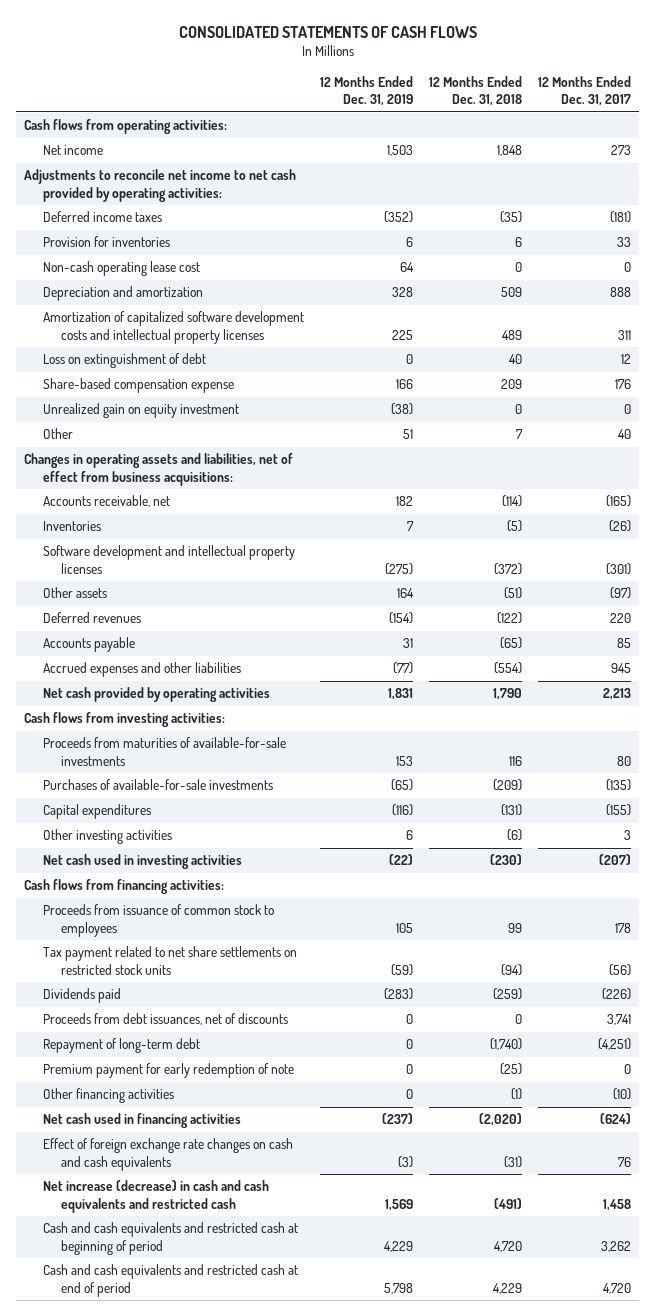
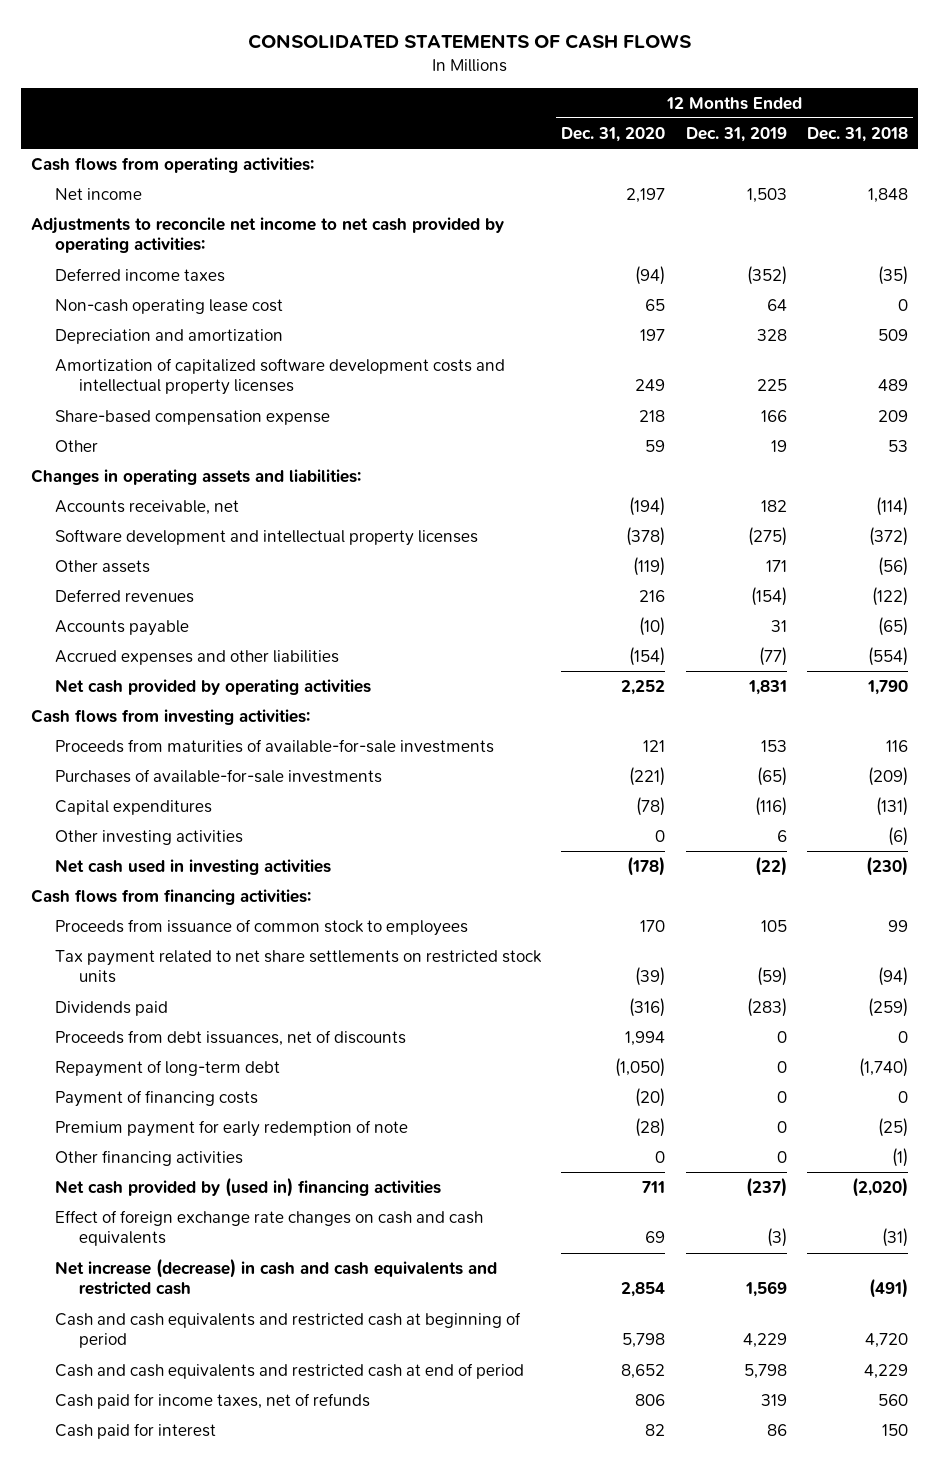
[537,76,631,107] 12 Months Ended Dec. 31, 2017 -> none
none -> [561,126,666,142] Dec. 31, 2020
[42,236,170,248] Provision for inventories -> none
[42,353,206,369] Loss on extinguishment of debt -> none
[42,403,239,419] Unrealized gain on equity investment -> none
[402,429,413,440] 51 -> [770,439,787,452] 19
[515,429,523,440] 7 -> [887,439,908,452] 53
[24,453,294,486] Changes in operating assets and liabilities, net of effect from business acquisitions: -> [31,468,362,485] Changes in operating assets and liabilities:
[42,521,101,532] Inventories -> none
[396,588,414,599] 164 -> [765,559,787,572] 171
[503,587,522,600] (51) -> [877,556,908,576] (56)
none -> [55,1089,259,1107] Payment of financing costs
[42,1113,241,1129] Net cash used in financing activities -> [55,1176,442,1197] Net cash provided by (used in) financing activities
none -> [55,1392,371,1409] Cash paid for income taxes, net of refunds
none -> [55,1422,217,1439] Cash paid for interest

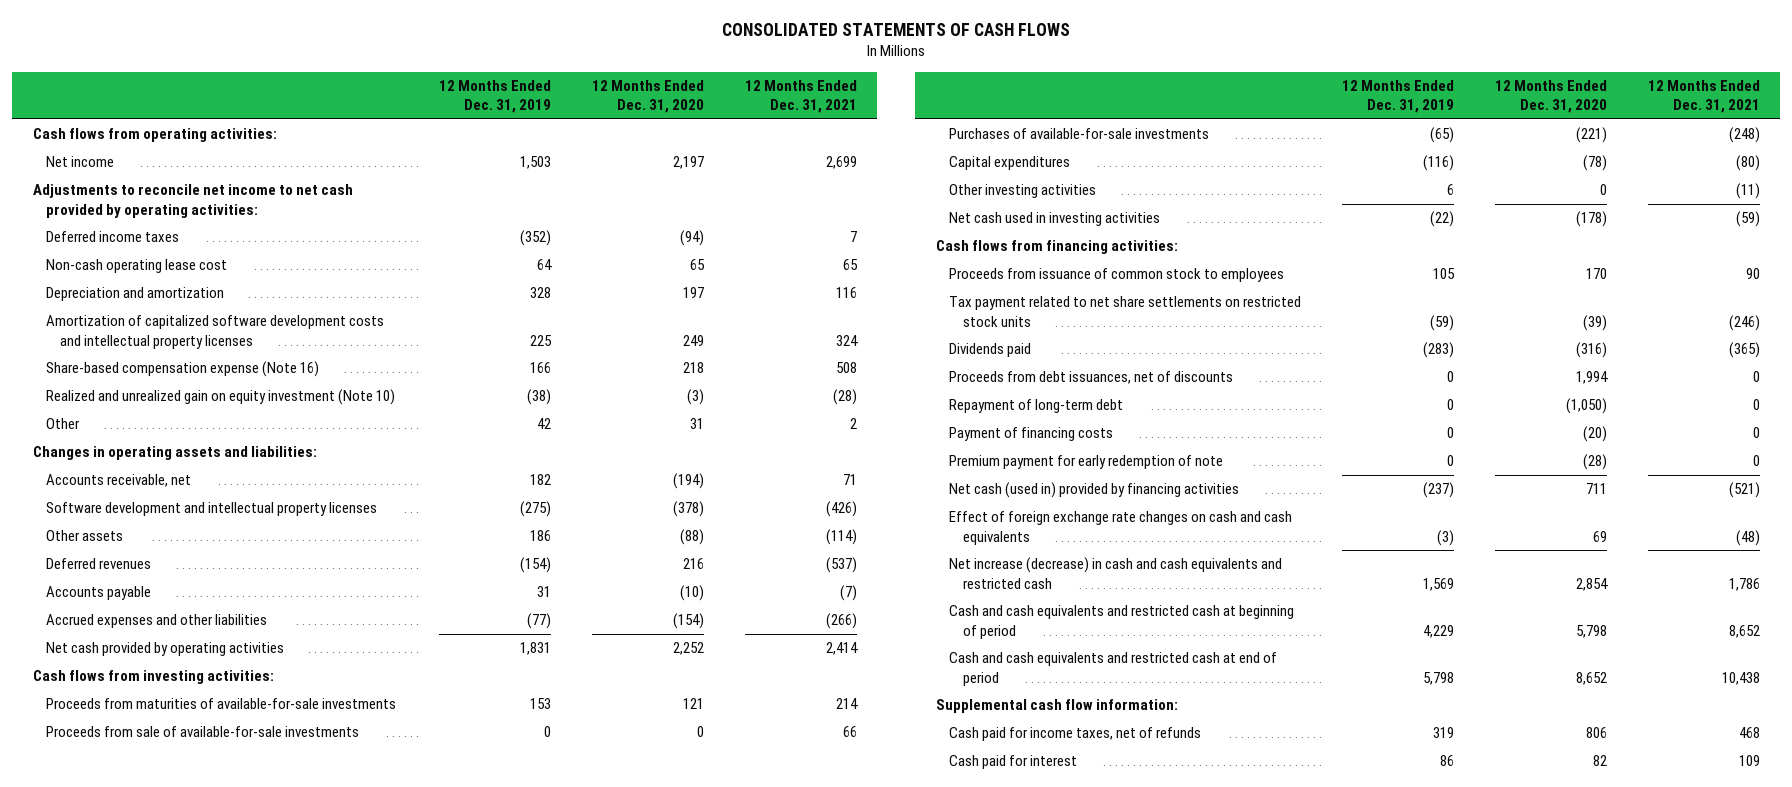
[806,126,908,142] Dec. 31, 2018 -> none
none -> [744,79,857,114] 12 Months Ended Dec. 31, 2021
[55,409,331,425] Share-based compensation expense -> [46,361,320,378] Share-based compensation expense (Note 16)
none -> [46,389,396,406] Realized and unrealized gain on equity investment (Note 10)
[645,439,666,452] 59 -> [689,418,704,430] 31
[770,439,787,452] 19 -> [537,418,552,430] 42
[633,556,666,576] (119) -> [679,529,704,546] (88)
[765,559,787,572] 171 -> [530,530,552,542] 186
none -> [46,726,360,738] Proceeds from sale of available-for-sale investments
[55,1149,244,1166] Other financing activities -> none
[55,1176,442,1197] Net cash provided by (used in) financing activities -> [949,482,1240,499] Net cash (used in) provided by financing activities
none -> [935,699,1178,714] Supplemental cash flow information:

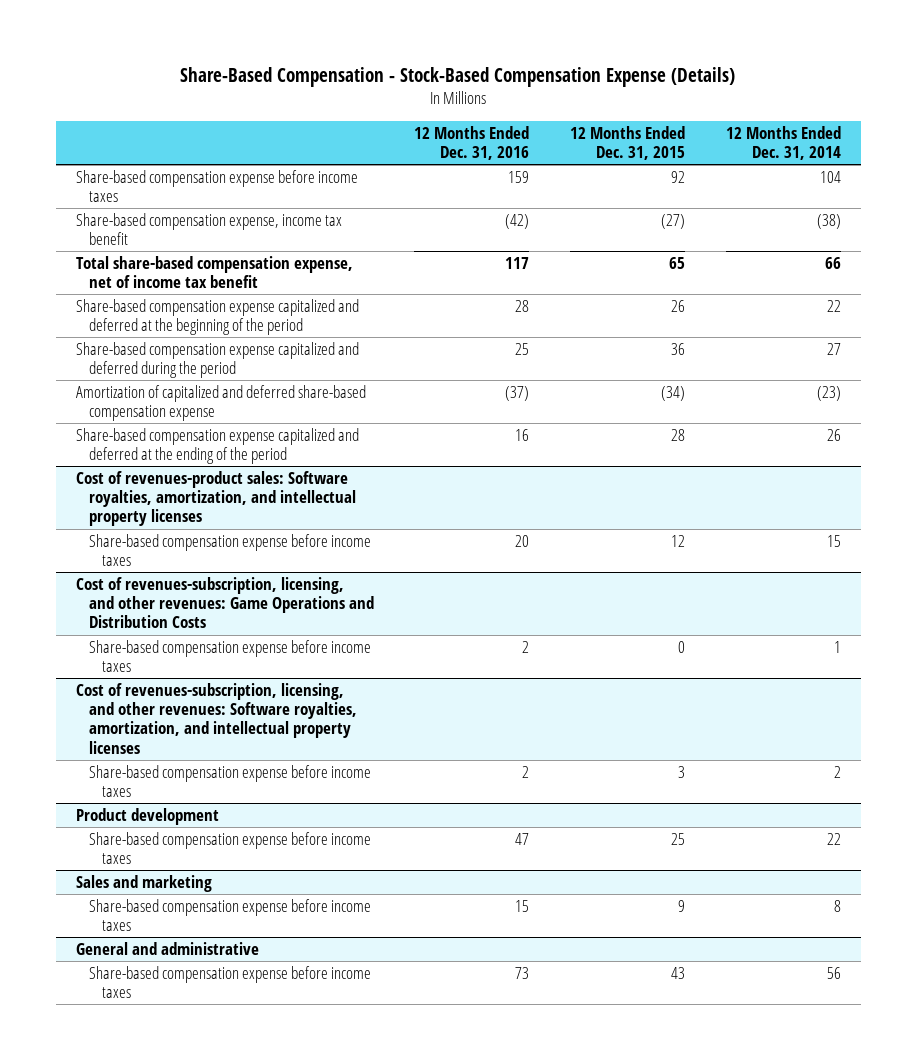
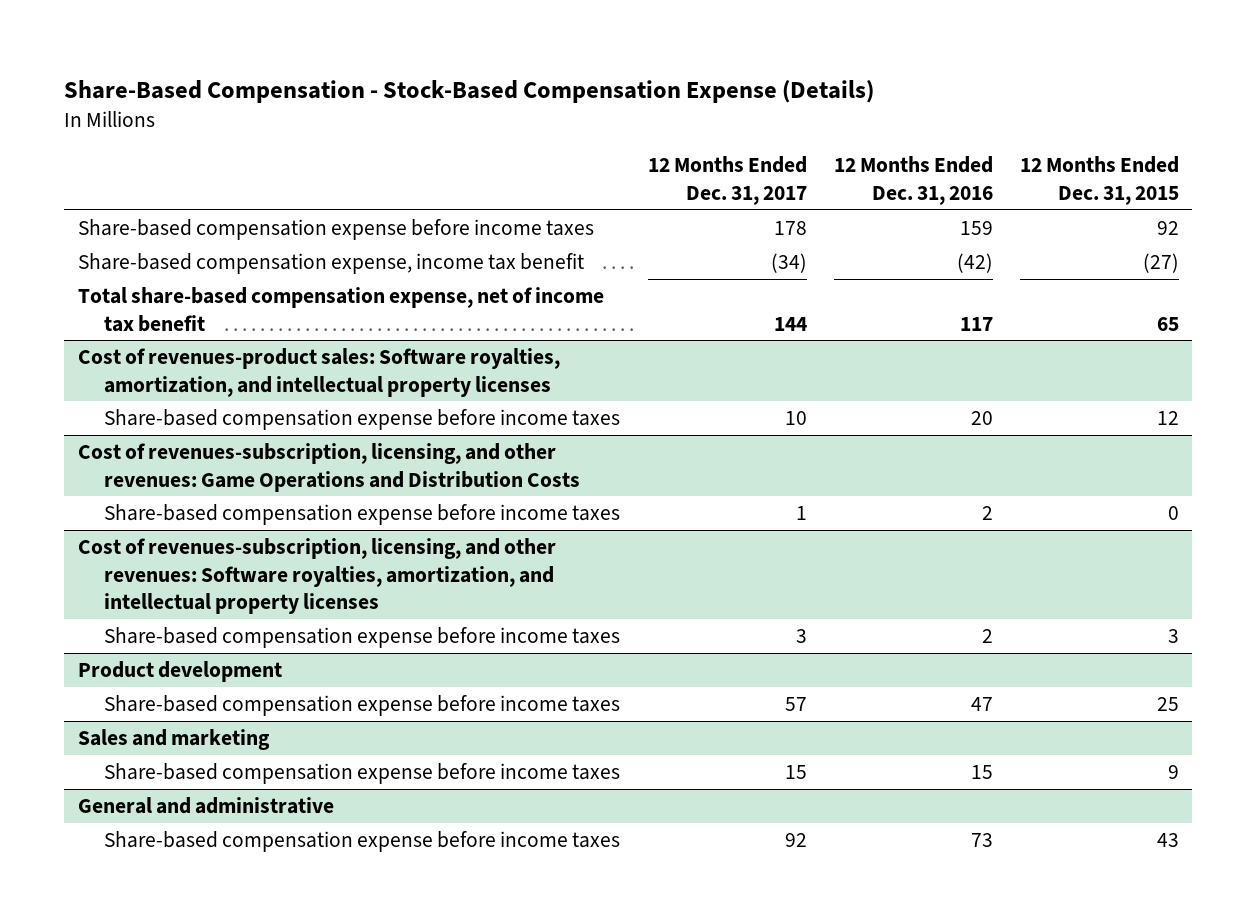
[725,125,841,160] 12 Months Ended Dec. 31, 2014 -> none
none -> [647,156,807,205] 12 Months Ended Dec. 31, 2017
[75,298,359,336] Share-based compensation expense capitalized and deferred at the beginning of the period -> none
[75,341,359,379] Share-based compensation expense capitalized and deferred during the period -> none
[75,384,366,422] Amortization of capitalized and deferred share-based compensation expense -> none
[75,427,359,465] Share-based compensation expense capitalized and deferred at the ending of the period -> none

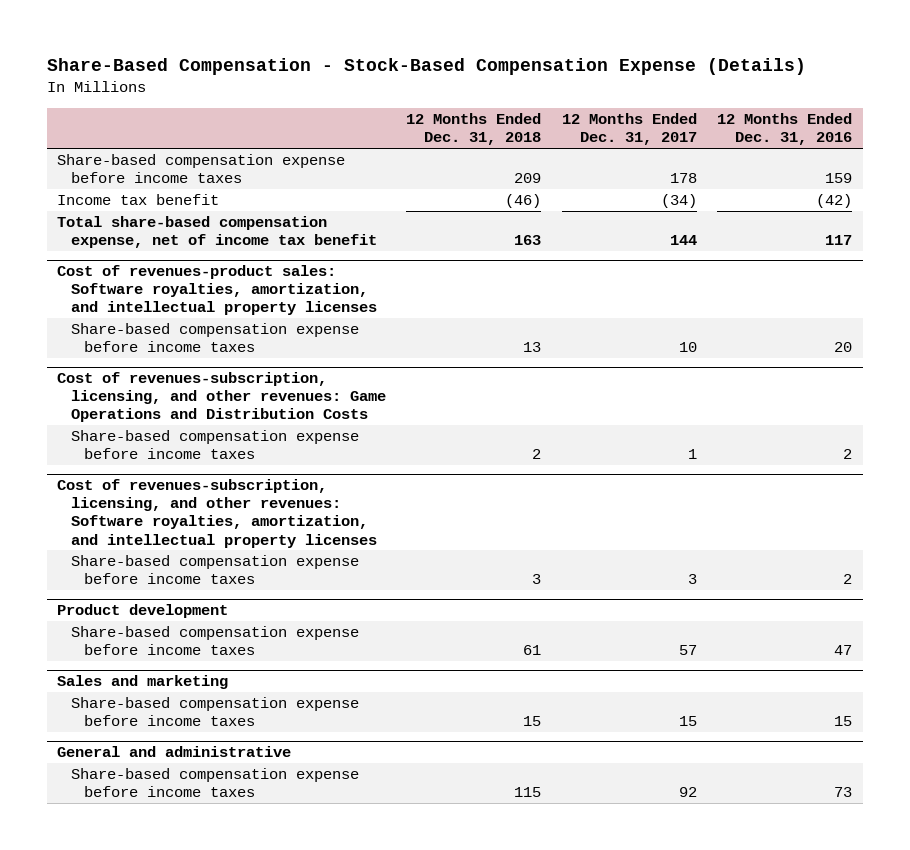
[1019,156,1179,205] 12 Months Ended Dec. 31, 2015 -> none
none -> [406,113,542,146] 12 Months Ended Dec. 31, 2018
[77,253,584,275] Share-based compensation expense, income tax benefit -> [57,194,220,206] Income tax benefit

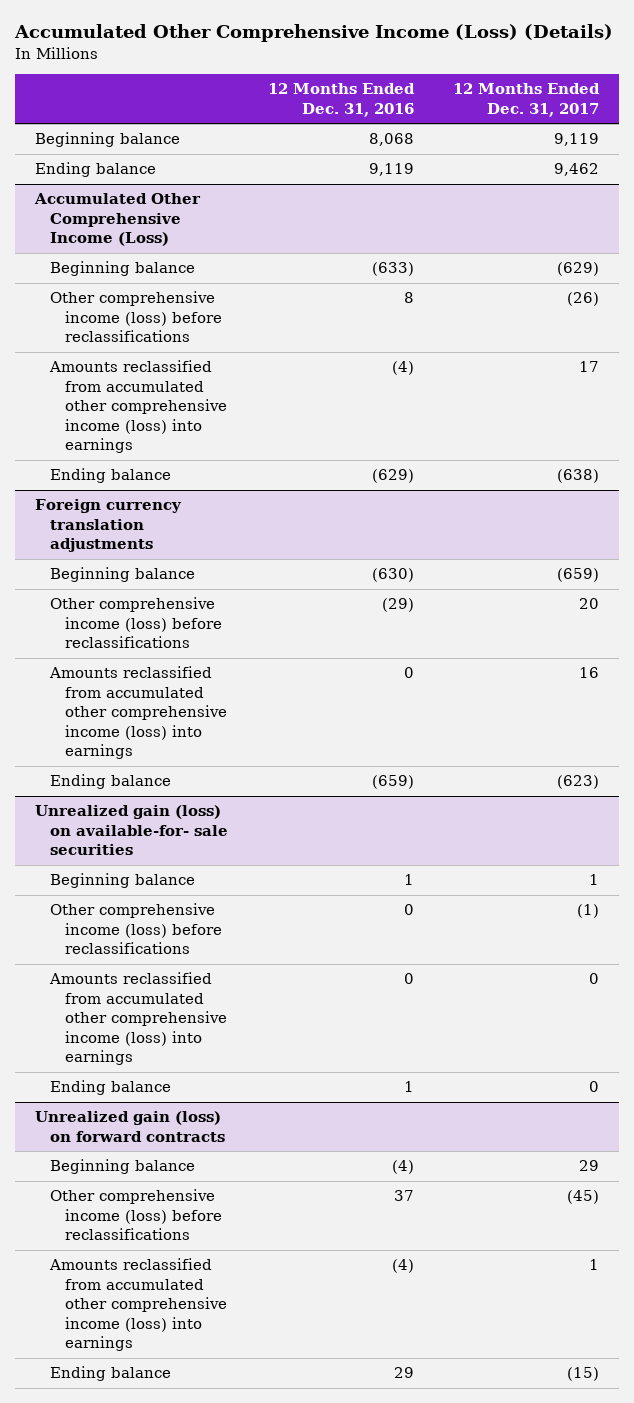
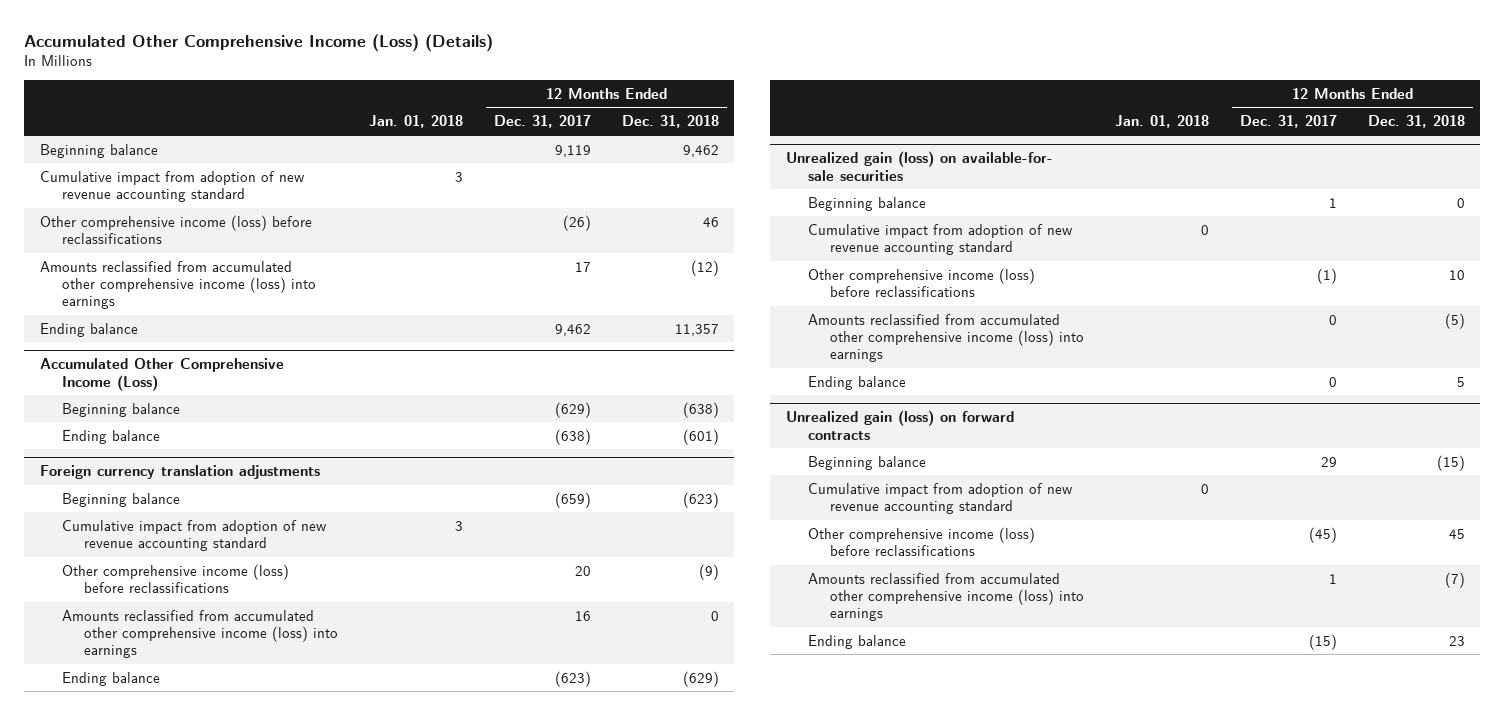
[267,83,415,117] 12 Months Ended Dec. 31, 2016 -> none
none -> [369,115,464,129] Jan. 01, 2018
none -> [622,115,720,129] Dec. 31, 2018
none -> [39,170,305,203] Cumulative impact from adoption of new revenue accounting standard
none -> [39,214,312,245] Other comprehensive income (loss) before reclassifications
none -> [39,260,317,310] Amounts reclassified from accumulated other comprehensive income (loss) into earnings
[50,291,223,343] Other comprehensive income (loss) before reclassifications -> none
[49,360,228,454] Amounts reclassified from accumulated other comprehensive income (loss) into earnings -> none
none -> [62,519,328,552] Cumulative impact from adoption of new revenue accounting standard
none -> [808,223,1074,256] Cumulative impact from adoption of new revenue accounting standard
none -> [808,482,1074,515] Cumulative impact from adoption of new revenue accounting standard

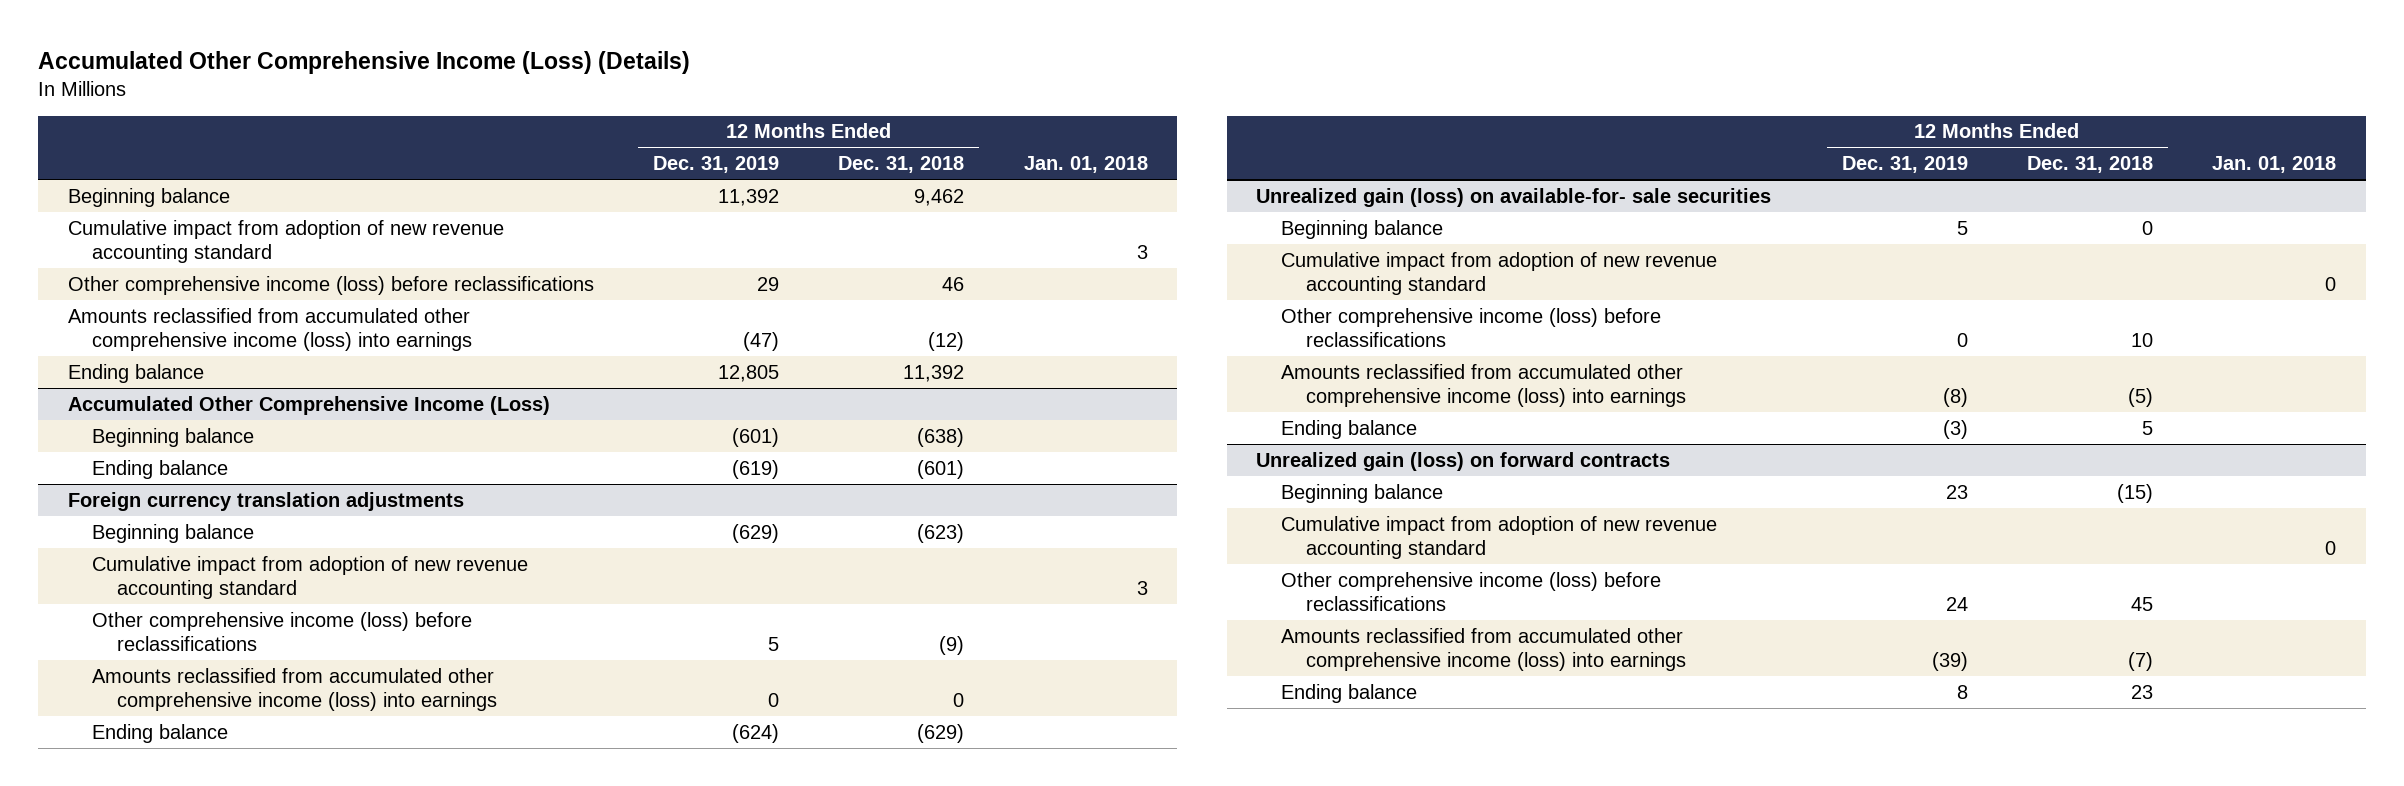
[494,115,592,129] Dec. 31, 2017 -> none
none -> [653,156,780,174] Dec. 31, 2019
[675,323,720,336] 11,357 -> [903,364,965,382] 11,392

